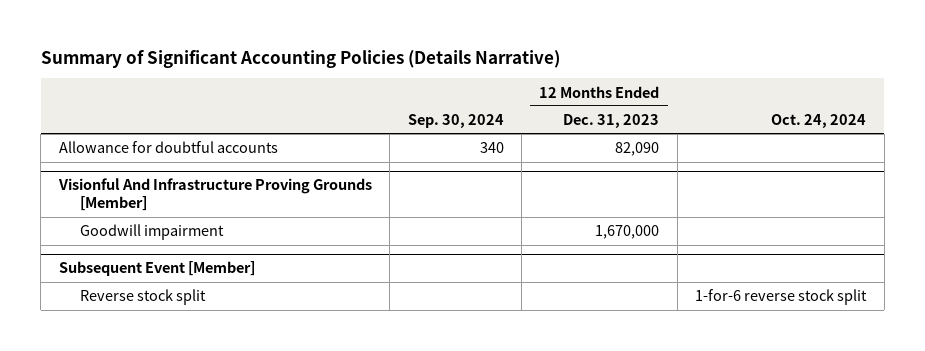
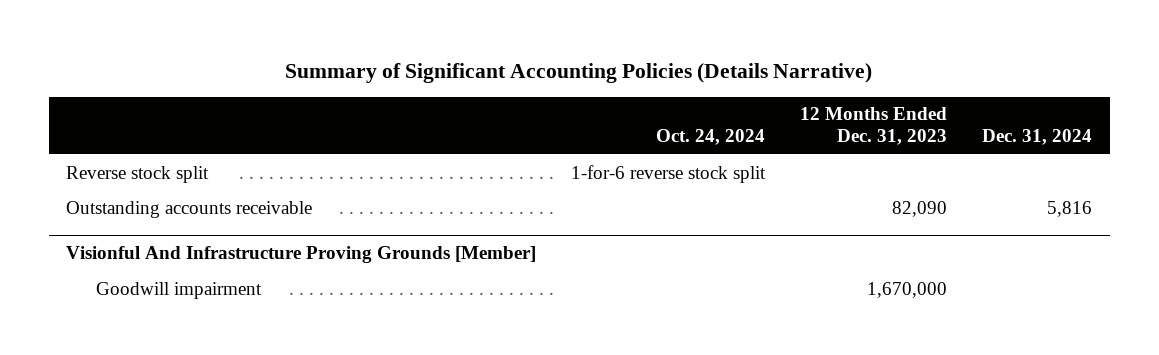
[407,114,504,129] Sep. 30, 2024 -> none
none -> [982,129,1093,146] Dec. 31, 2024
none -> [66,165,210,183] Reverse stock split
[58,141,278,154] Allowance for doubtful accounts -> [66,200,313,218] Outstanding accounts receivable
[58,261,255,277] Subsequent Event [Member] -> none
[79,289,206,306] Reverse stock split -> none

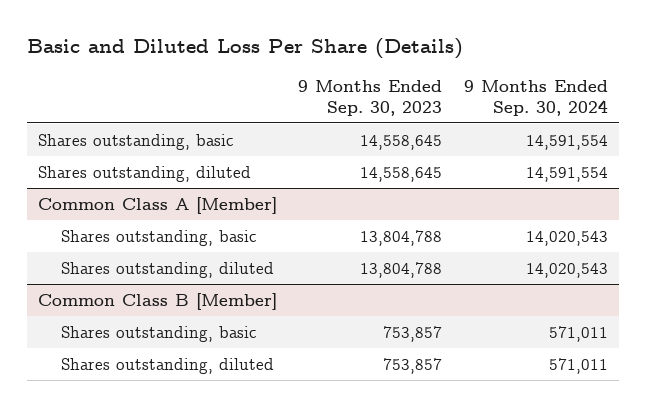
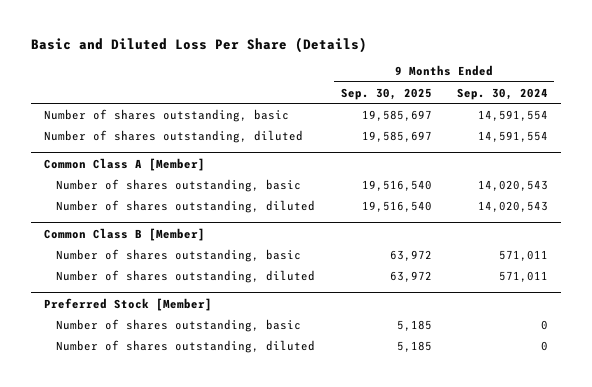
[298,79,443,116] 9 Months Ended Sep. 30, 2023 -> none
none -> [340,87,432,100] Sep. 30, 2025
[37,133,234,150] Shares outstanding, basic -> [43,108,289,122] Number of shares outstanding, basic
[37,165,251,182] Shares outstanding, diluted -> [43,129,303,143] Number of shares outstanding, diluted
[61,229,258,246] Shares outstanding, basic -> [56,178,302,192] Number of shares outstanding, basic
[61,261,275,278] Shares outstanding, diluted -> [56,199,316,213] Number of shares outstanding, diluted
[61,325,258,342] Shares outstanding, basic -> [56,248,302,262] Number of shares outstanding, basic
[61,357,275,374] Shares outstanding, diluted -> [56,269,316,283] Number of shares outstanding, diluted
none -> [43,297,212,311] Preferred Stock [Member]
none -> [56,318,302,332] Number of shares outstanding, basic
none -> [56,339,316,353] Number of shares outstanding, diluted

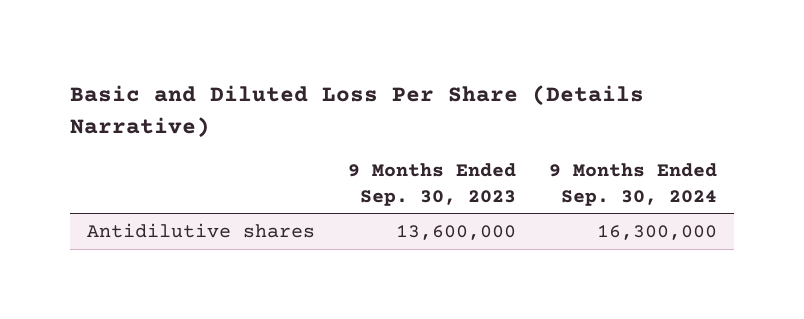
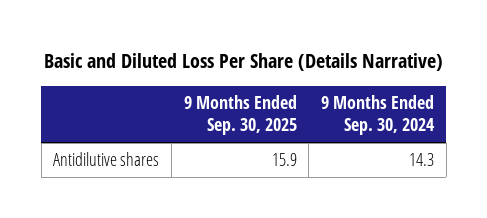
[348,162,517,206] 9 Months Ended Sep. 30, 2023 -> none
none -> [183,95,297,136] 9 Months Ended Sep. 30, 2025
[597,225,718,241] 16,300,000 -> [408,153,434,167] 14.3

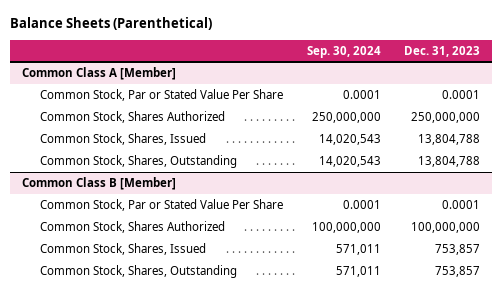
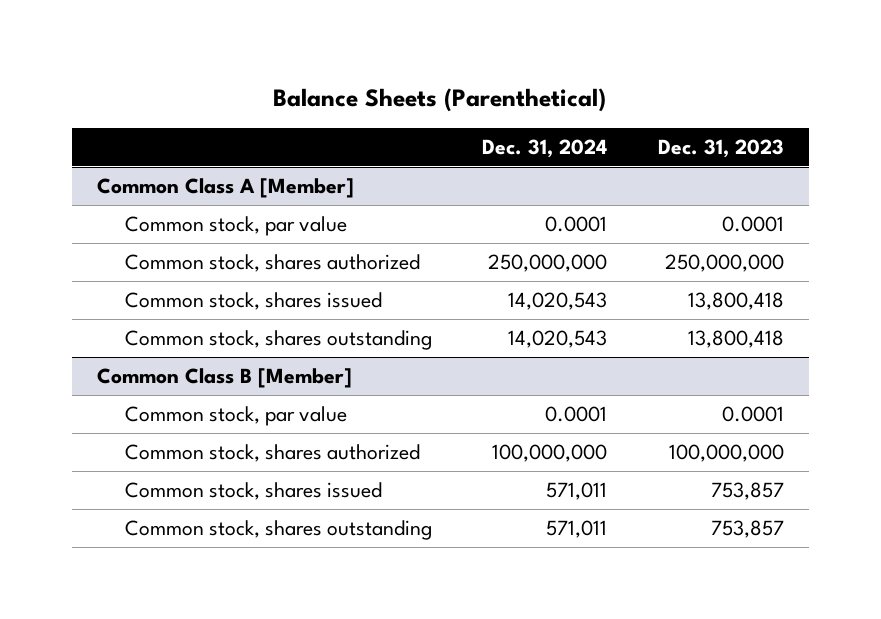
[306,45,381,58] Sep. 30, 2024 -> none
none -> [482,138,608,158] Dec. 31, 2024
[40,88,284,101] Common Stock, Par or Stated Value Per Share -> [125,216,348,237] Common stock, par value
[40,110,226,123] Common Stock, Shares Authorized -> [125,254,421,273] Common stock, shares authorized
[40,132,207,145] Common Stock, Shares, Issued -> [125,292,383,311] Common stock, shares issued
[418,133,481,145] 13,804,788 -> [687,292,784,311] 13,800,418
[40,154,238,168] Common Stock, Shares, Outstanding -> [125,330,433,351] Common stock, shares outstanding
[418,155,481,167] 13,804,788 -> [687,330,784,349] 13,800,418
[40,198,284,211] Common Stock, Par or Stated Value Per Share -> [125,406,348,427] Common stock, par value
[40,220,226,233] Common Stock, Shares Authorized -> [125,444,421,463] Common stock, shares authorized
[40,242,207,255] Common Stock, Shares, Issued -> [125,482,383,501] Common stock, shares issued
[40,264,238,278] Common Stock, Shares, Outstanding -> [125,520,433,541] Common stock, shares outstanding

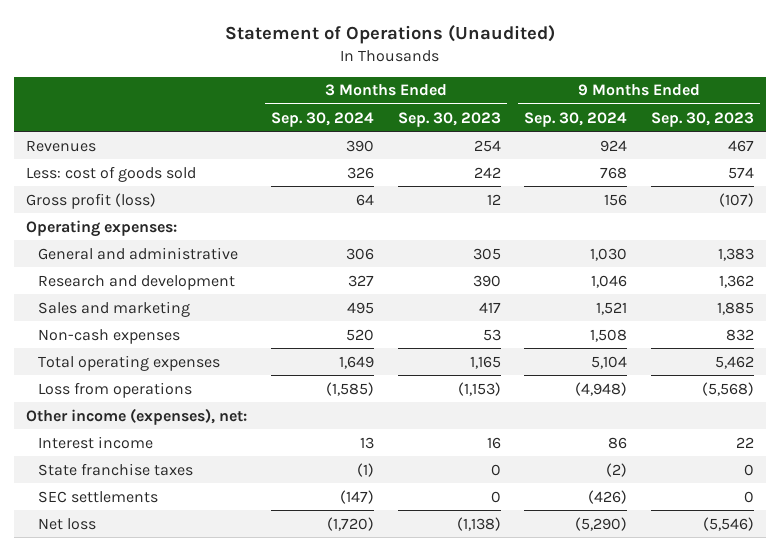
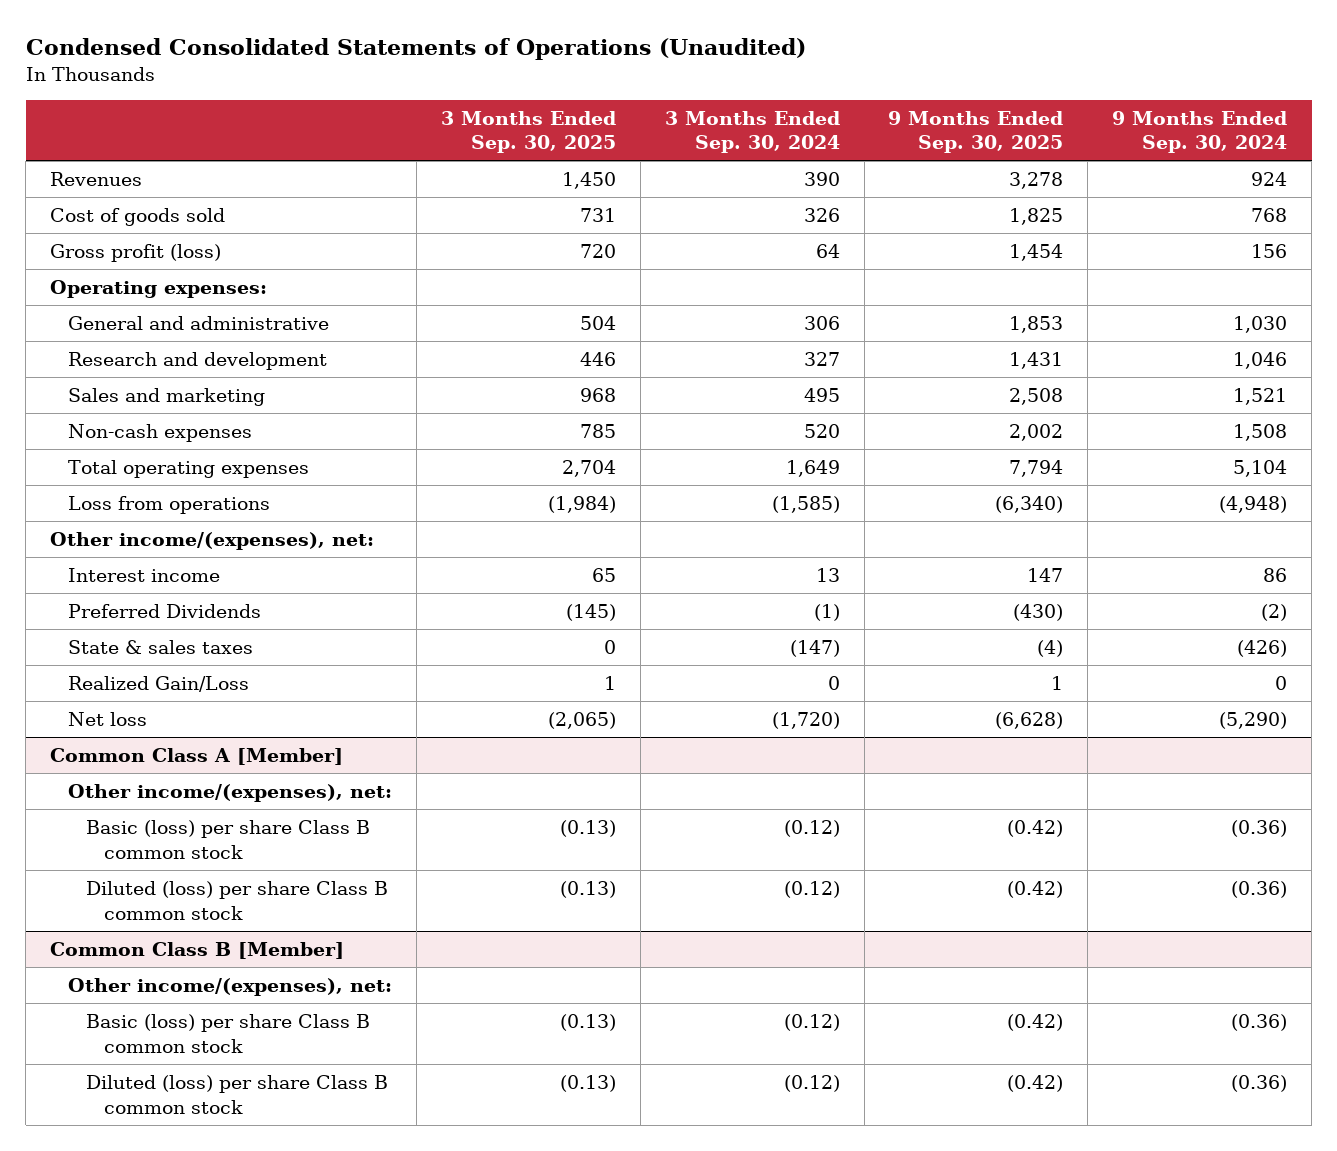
[225,25,556,45] Statement of Operations (Unaudited) -> [25,38,806,61] Condensed Consolidated Statements of Operations (Unaudited)
[397,111,501,127] Sep. 30, 2023 -> none
[650,111,754,127] Sep. 30, 2023 -> none
none -> [440,110,616,154] 3 Months Ended Sep. 30, 2025
none -> [888,110,1064,154] 9 Months Ended Sep. 30, 2025
[26,165,197,182] Less: cost of goods sold -> [50,208,226,227] Cost of goods sold
[26,407,248,425] Other income (expenses), net: -> [50,532,375,551] Other income/(expenses), net:
[37,462,193,476] State franchise taxes -> none
none -> [68,604,262,619] Preferred Dividends
[37,490,158,503] SEC settlements -> [68,640,254,655] State & sales taxes
none -> [68,676,250,693] Realized Gain/Loss
none -> [50,748,344,766] Common Class A [Member]
none -> [68,784,393,803] Other income/(expenses), net:
none -> [86,820,371,859] Basic (loss) per share Class B common stock
none -> [86,881,389,920] Diluted (loss) per share Class B common stock
none -> [50,942,345,960] Common Class B [Member]
none -> [68,978,393,997] Other income/(expenses), net:
none -> [86,1014,371,1053] Basic (loss) per share Class B common stock
none -> [86,1075,389,1114] Diluted (loss) per share Class B common stock

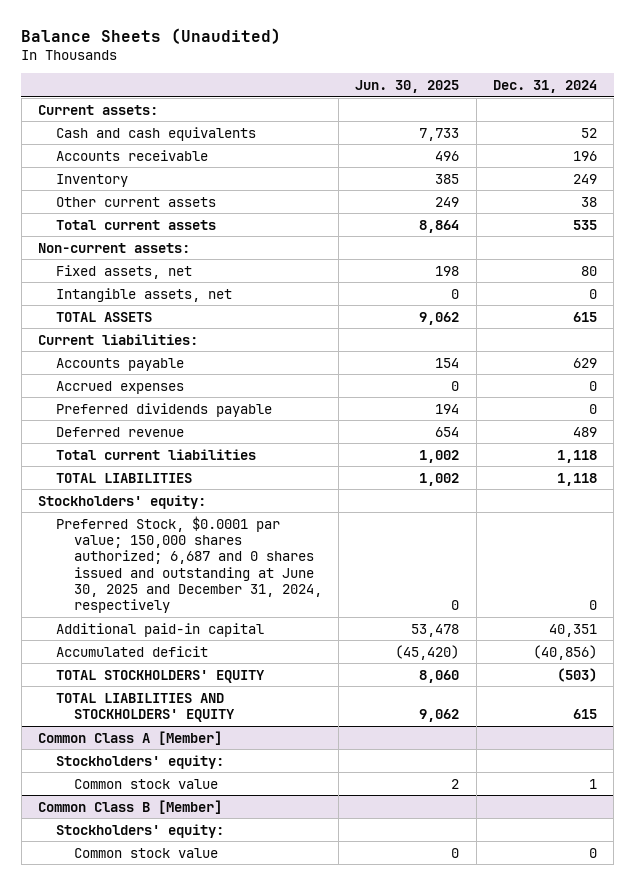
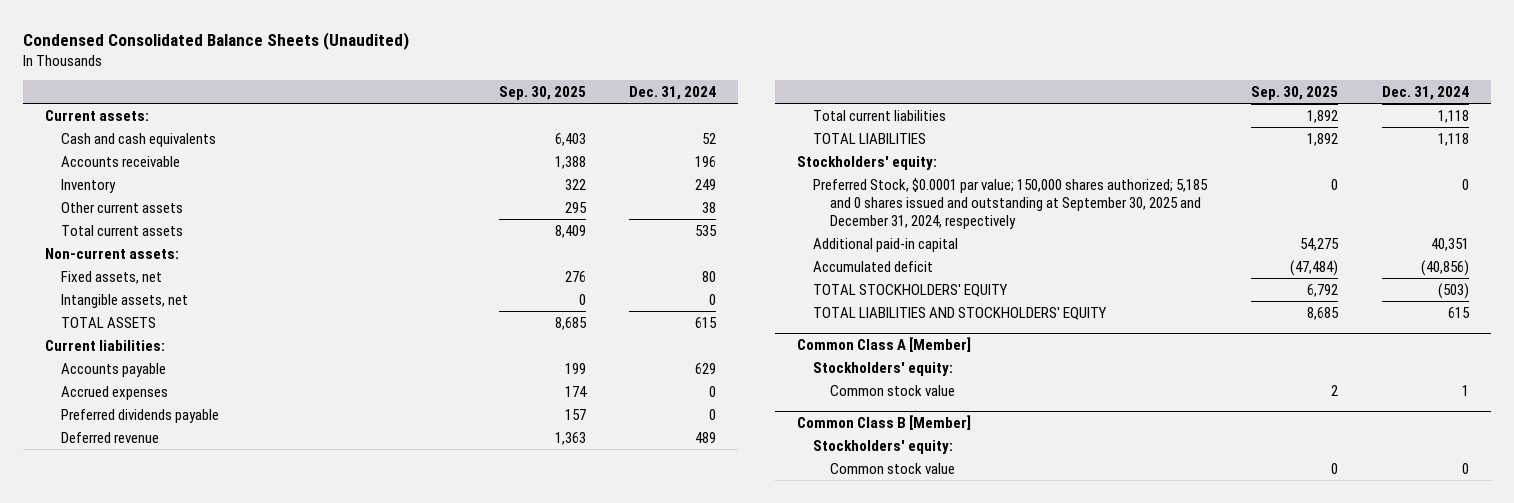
[21,28,282,45] Balance Sheets (Unaudited) -> [22,31,409,50] Condensed Consolidated Balance Sheets (Unaudited)
[355,79,460,93] Jun. 30, 2025 -> none
none -> [498,86,586,101] Sep. 30, 2025
[56,515,322,614] Preferred Stock, $0.0001 par value; 150,000 shares authorized; 6,687 and 0 shares issued and outstanding at June 30, 2025 and December 31, 2024, respectively -> [813,177,1209,230] Preferred Stock, $0.0001 par value; 150,000 shares authorized; 5,185 and 0 shares issued and outstanding at September 30, 2025 and December 31, 2024, respectively

